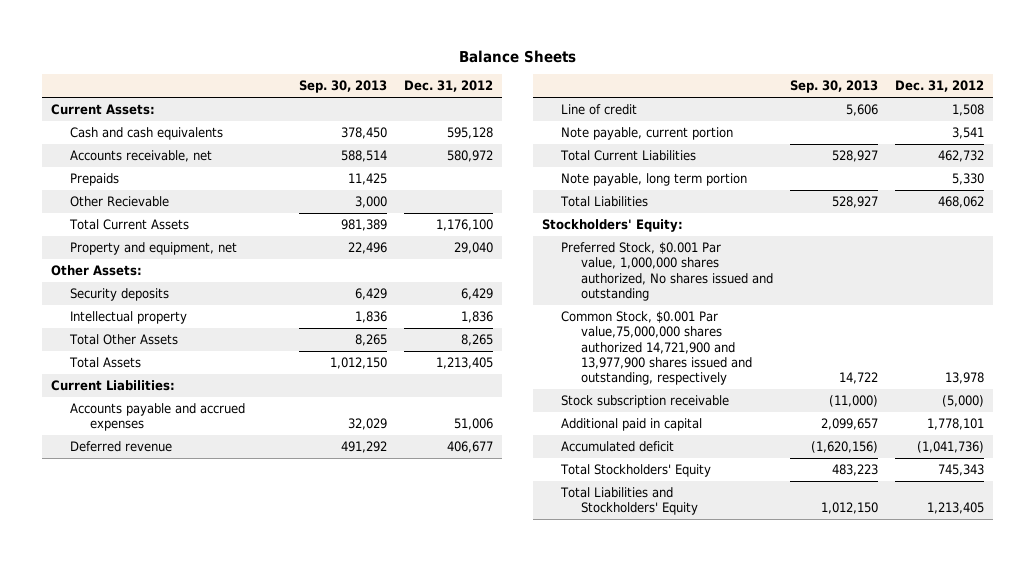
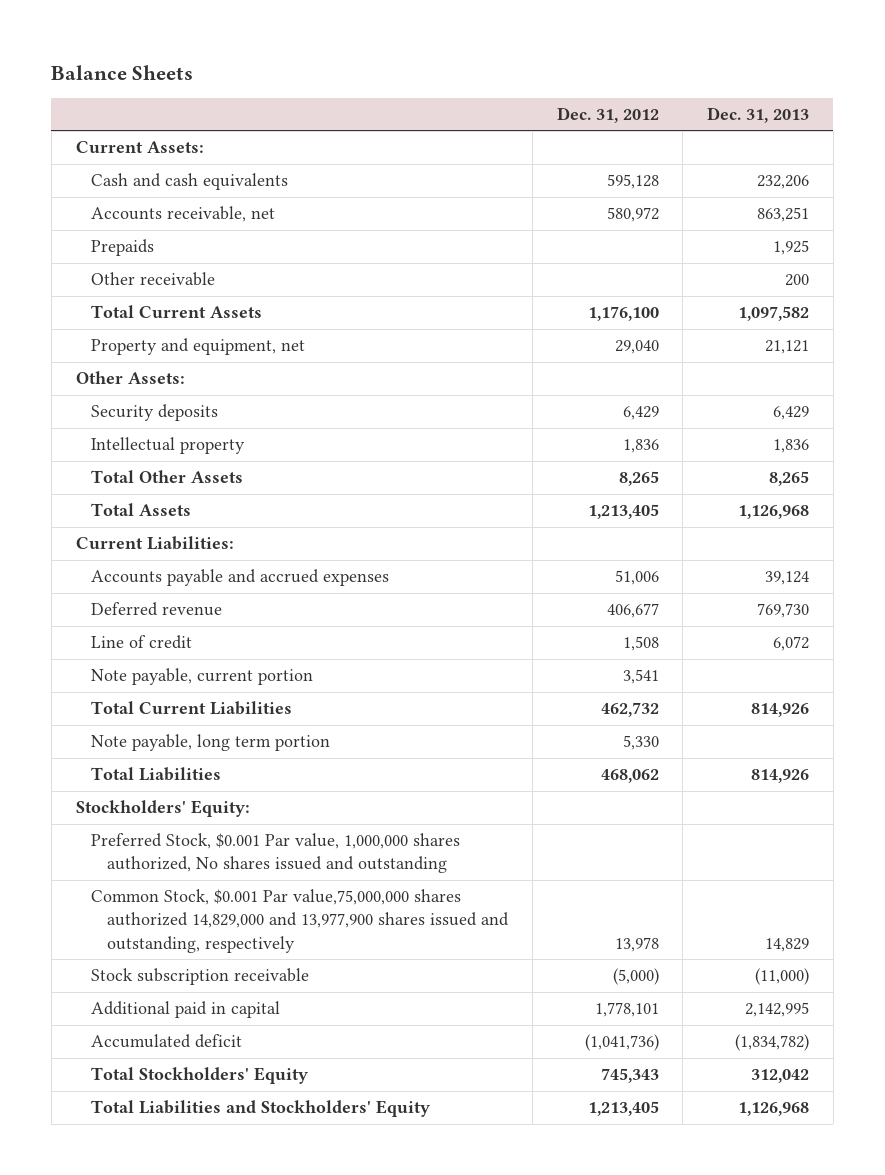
[299,80,388,94] Sep. 30, 2013 -> none
none -> [707,106,810,123] Dec. 31, 2013
[70,196,170,208] Other Recievable -> none
none -> [91,272,216,287] Other receivable
[561,311,752,386] Common Stock, $0.001 Par value,75,000,000 shares authorized 14,721,900 and 13,977,900 shares issued and outstanding, respectively -> [91,889,510,953] Common Stock, $0.001 Par value,75,000,000 shares authorized 14,829,000 and 13,977,900 shares issued and outstanding, respectively

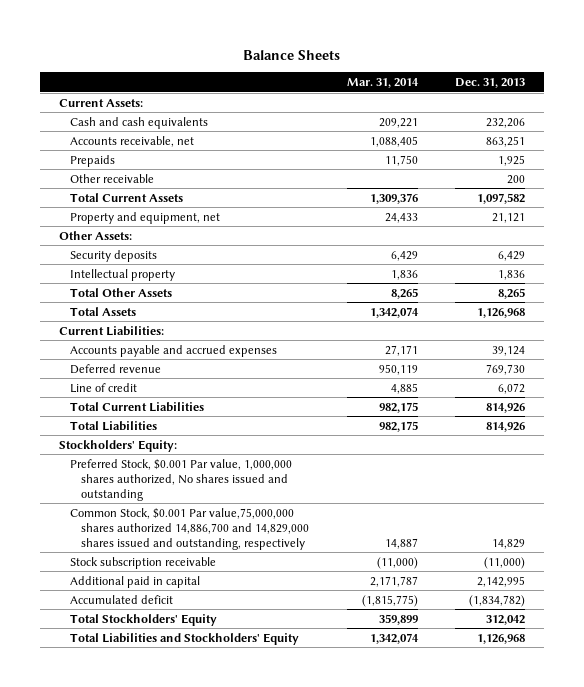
[556,106,659,123] Dec. 31, 2012 -> none
none -> [346,78,419,89] Mar. 31, 2014
[91,668,314,686] Note payable, current portion -> none
[91,734,331,752] Note payable, long term portion -> none
[91,889,510,953] Common Stock, $0.001 Par value,75,000,000 shares authorized 14,829,000 and 13,977,900 shares issued and outstanding, respectively -> [70,507,310,550] Common Stock, $0.001 Par value,75,000,000 shares authorized 14,886,700 and 14,829,000 shares issued and outstanding, respectively

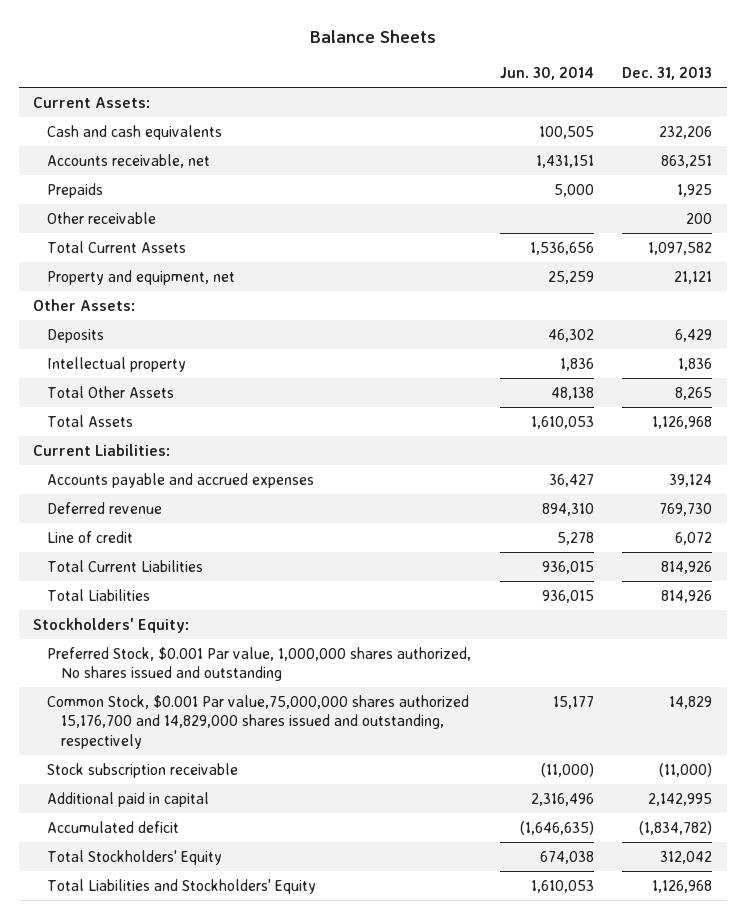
[346,78,419,89] Mar. 31, 2014 -> none
none -> [499,67,594,81] Jun. 30, 2014
[70,249,158,262] Security deposits -> [47,328,105,343] Deposits
[70,507,310,550] Common Stock, $0.001 Par value,75,000,000 shares authorized 14,886,700 and 14,829,000 shares issued and outstanding, respectively -> [47,694,470,750] Common Stock, $0.001 Par value,75,000,000 shares authorized 15,176,700 and 14,829,000 shares issued and outstanding, respectively

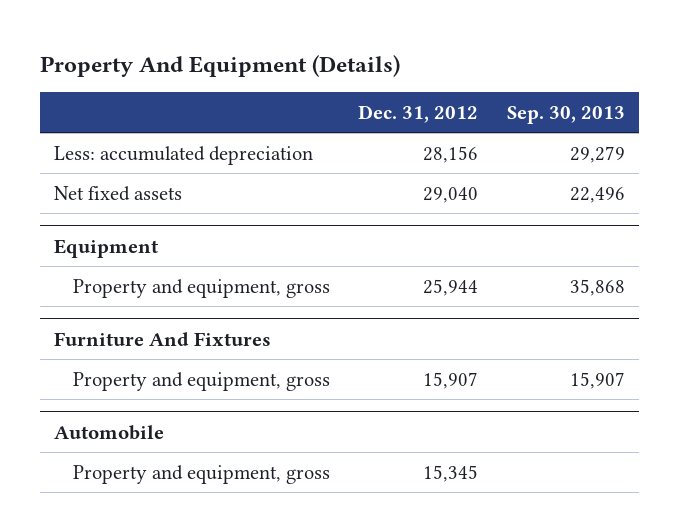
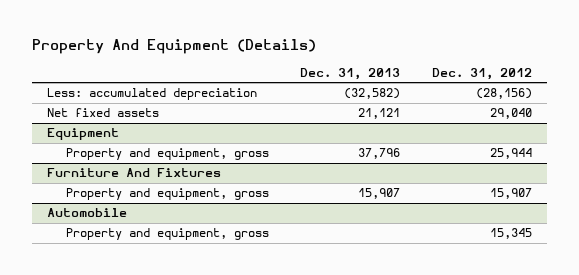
[506,106,625,125] Sep. 30, 2013 -> none
none -> [300,67,401,80] Dec. 31, 2013
[423,145,479,163] 28,156 -> [475,88,532,100] (28,156)

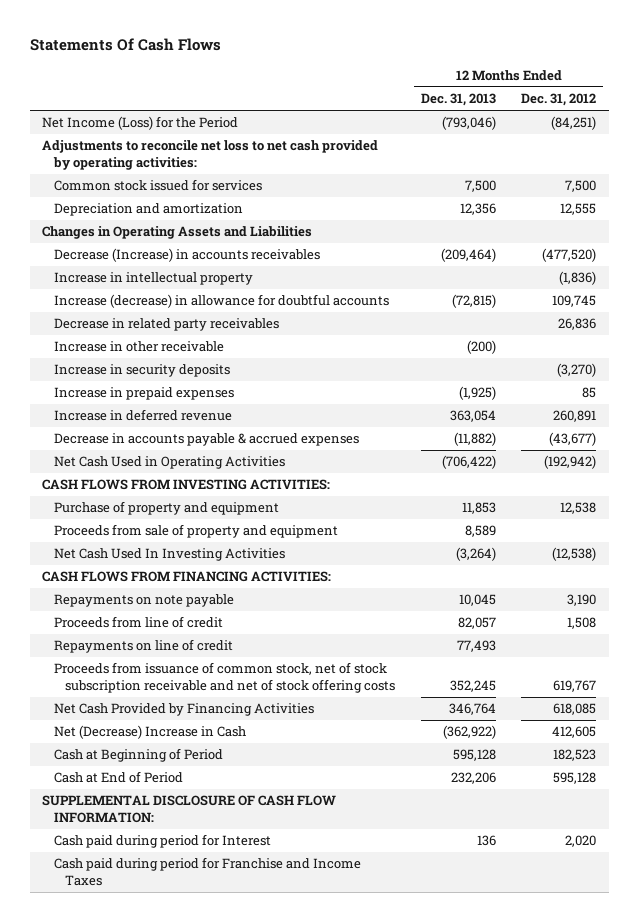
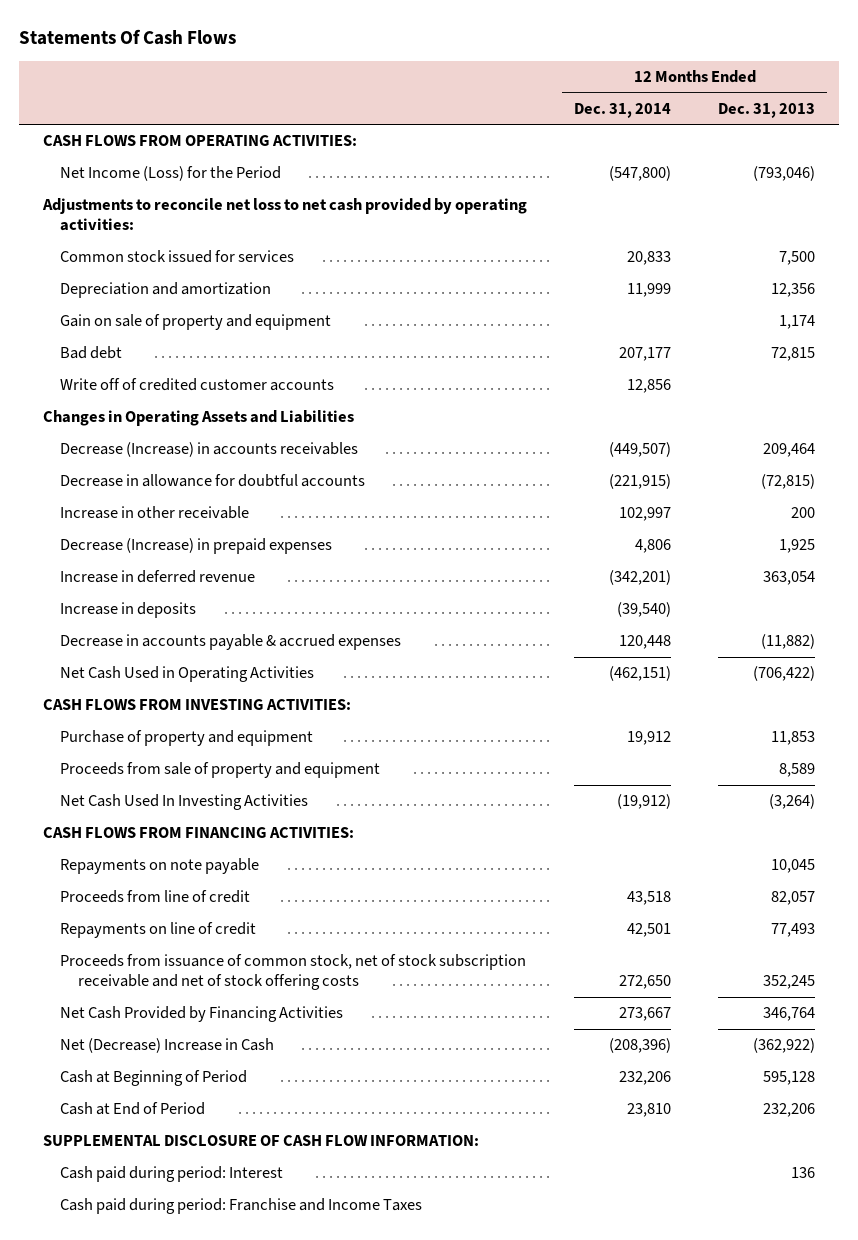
[521,93,597,107] Dec. 31, 2012 -> none
none -> [573,102,671,118] Dec. 31, 2014
none -> [42,135,357,147] CASH FLOWS FROM OPERATING ACTIVITIES:
none -> [60,314,332,331] Gain on sale of property and equipment
none -> [60,346,123,360] Bad debt
none -> [60,378,335,392] Write off of credited customer accounts
[53,272,253,286] Increase in intellectual property -> none
[53,318,279,332] Decrease in related party receivables -> none
[53,364,230,378] Increase in security deposits -> none
[440,248,496,263] (209,464) -> [763,443,816,458] 209,464
[53,294,389,309] Increase (decrease) in allowance for doubtful accounts -> [60,474,366,488] Decrease in allowance for doubtful accounts
[466,340,496,355] (200) -> [791,507,816,519] 200
[53,387,234,401] Increase in prepaid expenses -> [60,538,333,555] Decrease (Increase) in prepaid expenses
[458,386,496,401] (1,925) -> [779,539,816,554] 1,925
none -> [60,602,197,619] Increase in deposits
[53,834,271,849] Cash paid during period for Interest -> [60,1166,284,1183] Cash paid during period: Interest
[53,857,361,886] Cash paid during period for Franchise and Income Taxes -> [60,1198,423,1215] Cash paid during period: Franchise and Income Taxes

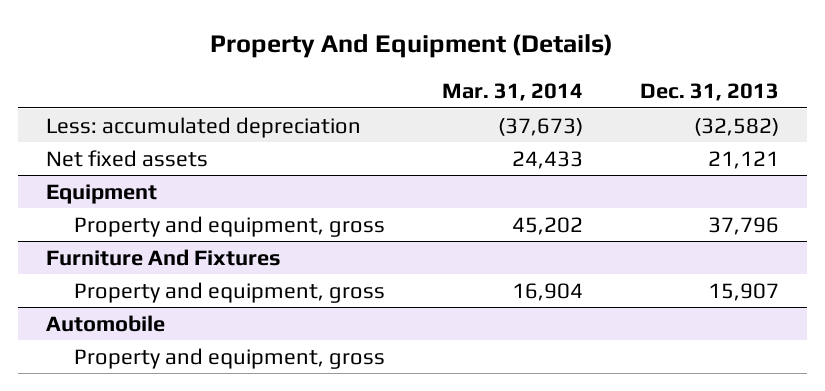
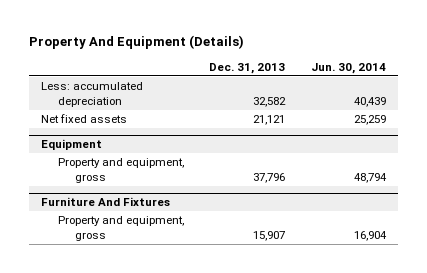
[441,83,583,102] Mar. 31, 2014 -> none
none -> [310,62,386,74] Jun. 30, 2014
[693,117,779,136] (32,582) -> [253,96,287,107] 32,582
[46,314,166,332] Automobile -> none
[73,347,385,369] Property and equipment, gross -> none

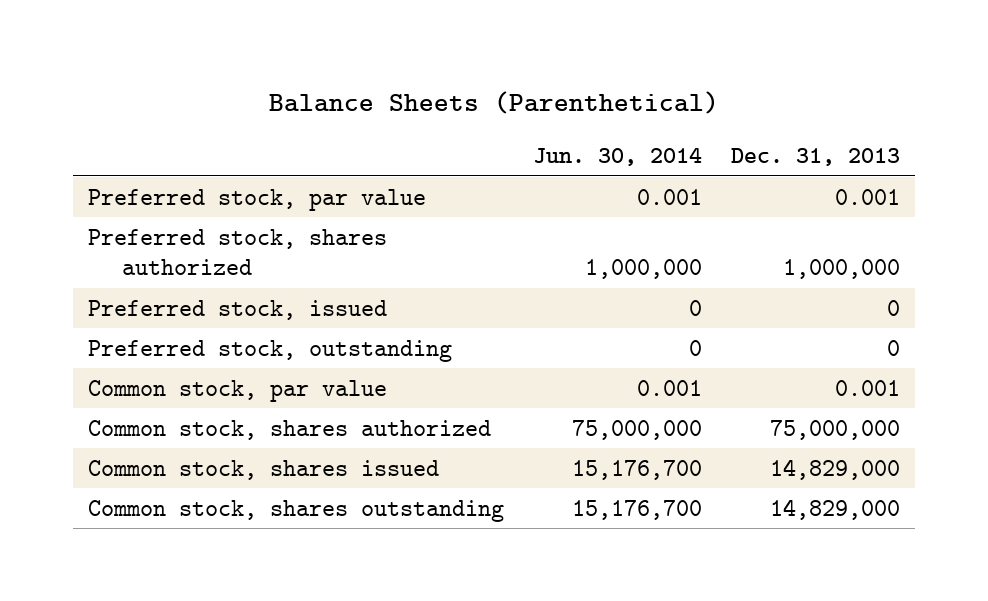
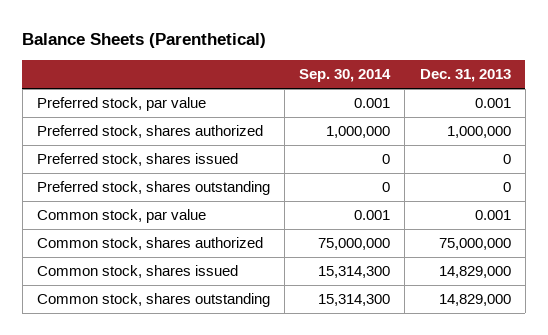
[533,148,703,167] Jun. 30, 2014 -> none
none -> [299,69,392,83] Sep. 30, 2014
[88,299,388,320] Preferred stock, issued -> [37,153,239,167] Preferred stock, shares issued
[88,339,453,362] Preferred stock, outstanding -> [37,181,271,196] Preferred stock, shares outstanding

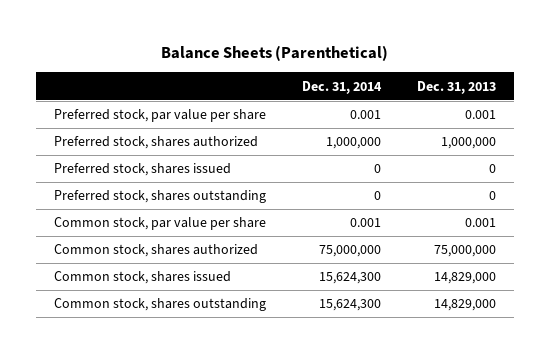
[299,69,392,83] Sep. 30, 2014 -> none
none -> [302,80,383,94] Dec. 31, 2014
[37,97,207,112] Preferred stock, par value -> [54,109,267,123] Preferred stock, par value per share
[37,209,207,224] Common stock, par value -> [54,217,267,231] Common stock, par value per share

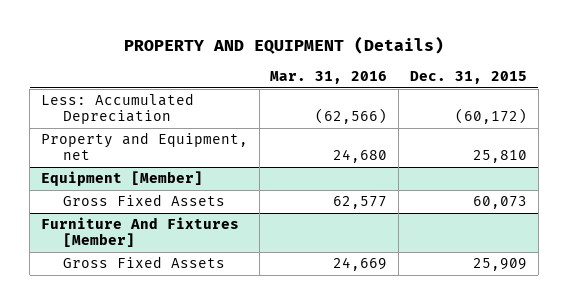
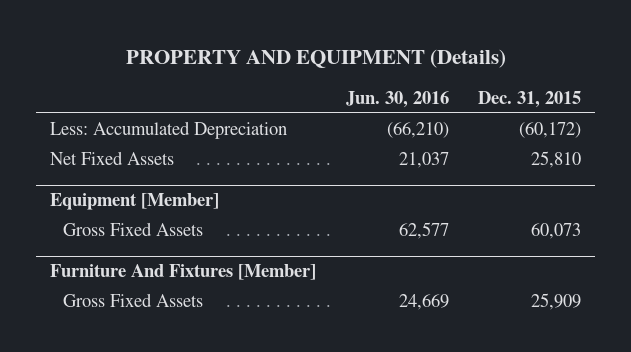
[270,71,388,85] Mar. 31, 2016 -> none
none -> [345,90,449,108] Jun. 30, 2016
[40,132,248,161] Property and Equipment, net -> [50,151,175,166] Net Fixed Assets

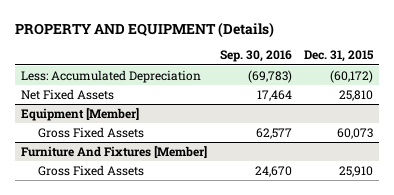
[345,90,449,108] Jun. 30, 2016 -> none
none -> [219,50,292,63] Sep. 30, 2016
[530,293,581,311] 25,909 -> [339,165,374,177] 25,910

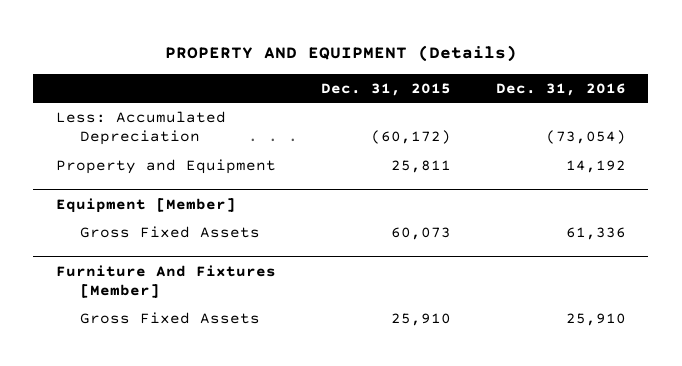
[219,50,292,63] Sep. 30, 2016 -> none
none -> [495,82,626,96] Dec. 31, 2016
[21,88,115,100] Net Fixed Assets -> none
none -> [55,159,276,175] Property and Equipment

